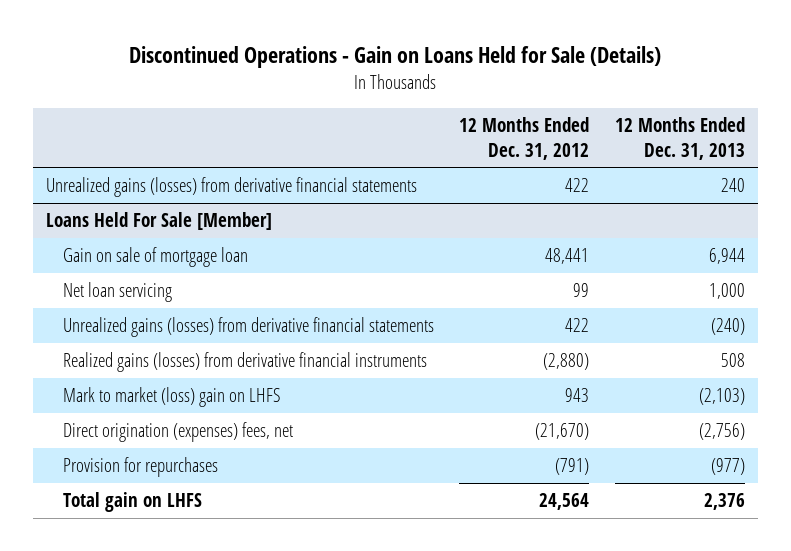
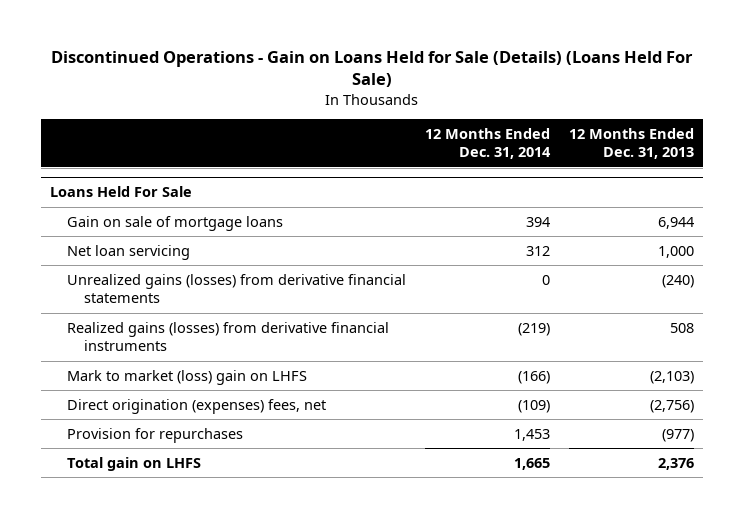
[129,46,662,69] Discontinued Operations - Gain on Loans Held for Sale (Details) -> [50,51,693,88] Discontinued Operations - Gain on Loans Held for Sale (Details) (Loans Held For Sale)
[459,117,590,160] 12 Months Ended Dec. 31, 2012 -> none
none -> [424,127,551,160] 12 Months Ended Dec. 31, 2014
[46,177,418,198] Unrealized gains (losses) from derivative financial statements -> none
[46,212,273,231] Loans Held For Sale [Member] -> [50,186,193,198] Loans Held For Sale
[62,247,248,268] Gain on sale of mortgage loan -> [66,215,283,231] Gain on sale of mortgage loans

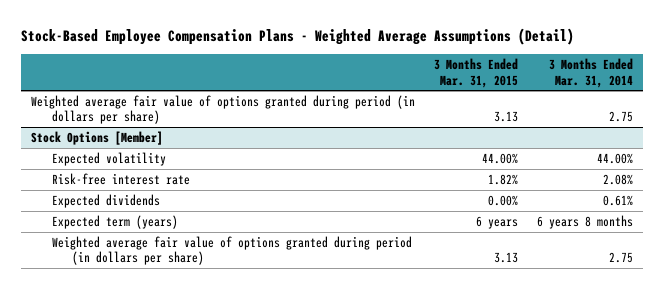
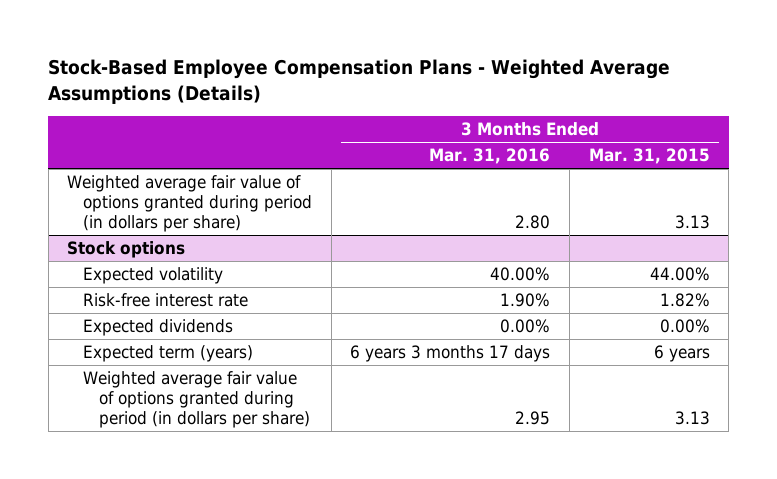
[21,28,575,46] Stock-Based Employee Compensation Plans - Weighted Average Assumptions (Detail) -> [48,58,671,104] Stock-Based Employee Compensation Plans - Weighted Average Assumptions (Details)
[549,58,634,88] 3 Months Ended Mar. 31, 2014 -> none
none -> [429,148,551,165] Mar. 31, 2016
[30,130,163,145] Stock Options [Member] -> [67,241,186,259] Stock options

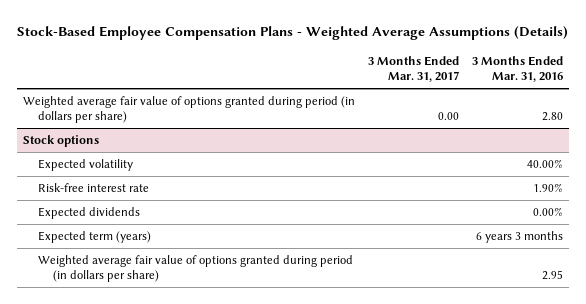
[588,148,710,165] Mar. 31, 2015 -> none
none -> [367,55,459,83] 3 Months Ended Mar. 31, 2017
[350,345,551,363] 6 years 3 months 17 days -> [475,231,563,244] 6 years 3 months

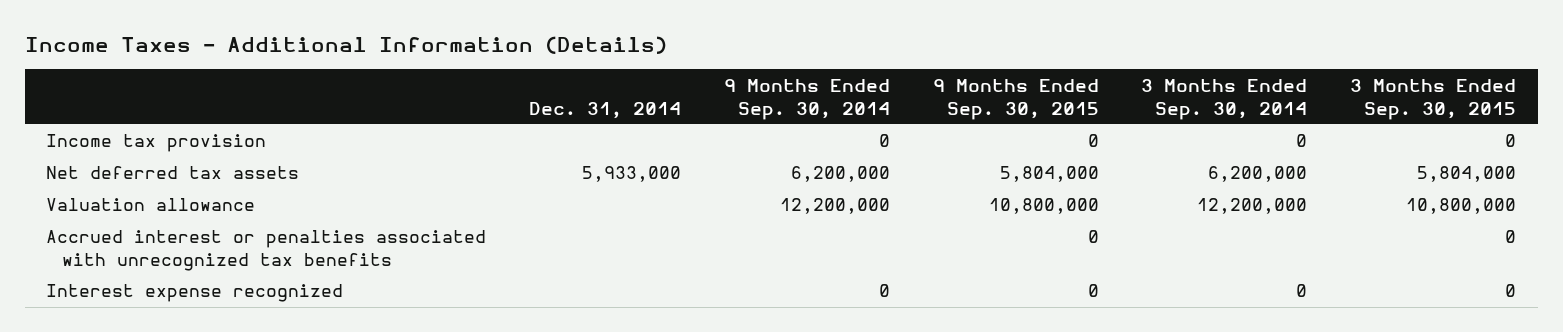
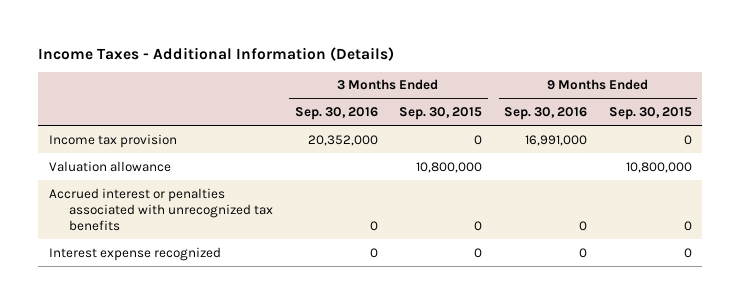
[529,101,682,119] Dec. 31, 2014 -> none
[723,78,890,120] 9 Months Ended Sep. 30, 2014 -> none
[1141,78,1308,120] 3 Months Ended Sep. 30, 2014 -> none
none -> [294,106,378,120] Sep. 30, 2016
none -> [503,106,587,120] Sep. 30, 2016
[46,166,300,180] Net deferred tax assets -> none

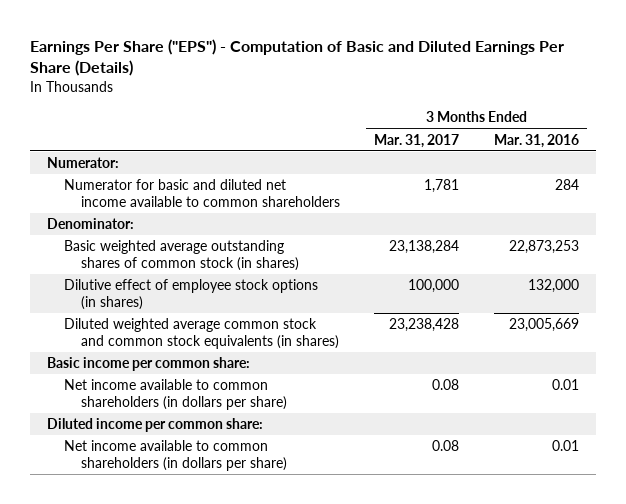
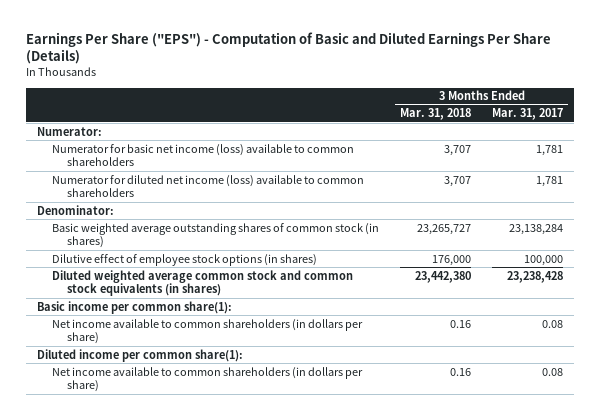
[493,133,579,148] Mar. 31, 2016 -> none
none -> [400,108,472,121] Mar. 31, 2018
[64,179,340,208] Numerator for basic and diluted net income available to common shareholders -> [52,143,355,167] Numerator for basic net income (loss) available to common shareholders
none -> [52,174,365,198] Numerator for diluted net income (loss) available to common shareholders
[47,357,251,372] Basic income per common share: -> [36,300,232,314] Basic income per common share(1):
[47,418,264,433] Diluted income per common share: -> [36,348,243,362] Diluted income per common share(1):

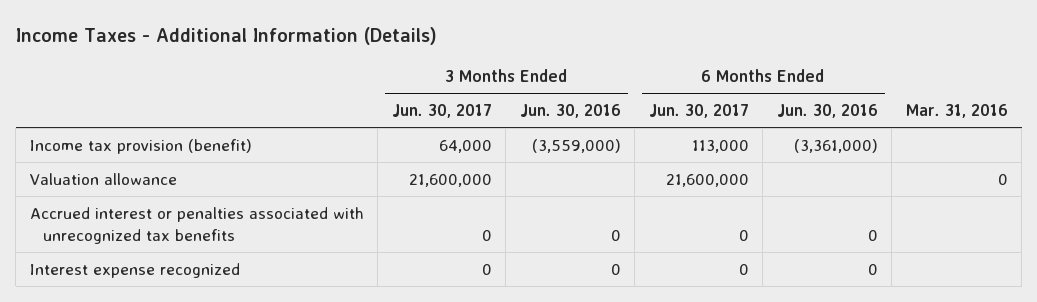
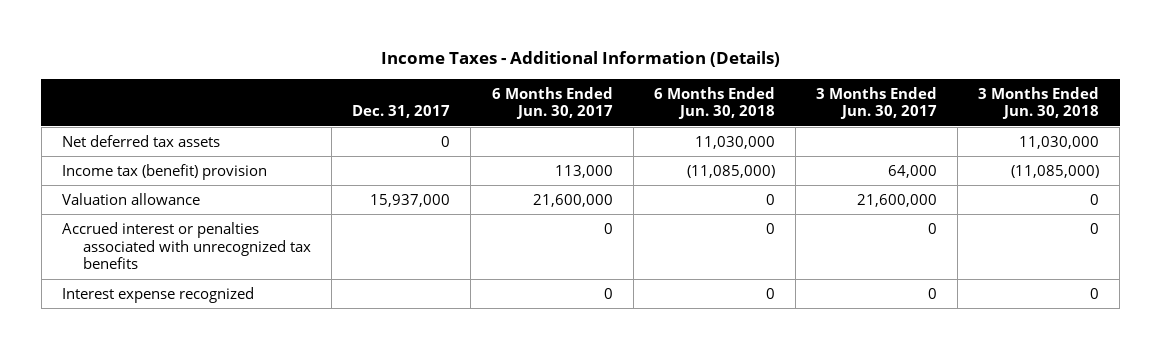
[519,103,621,118] Jun. 30, 2016 -> none
[776,103,878,118] Jun. 30, 2016 -> none
[905,103,1008,118] Mar. 31, 2016 -> none
none -> [352,105,451,119] Dec. 31, 2017
none -> [653,86,775,120] 6 Months Ended Jun. 30, 2018
none -> [977,86,1099,120] 3 Months Ended Jun. 30, 2018
none -> [61,134,220,147] Net deferred tax assets
[29,138,252,154] Income tax provision (benefit) -> [61,163,267,180] Income tax (benefit) provision

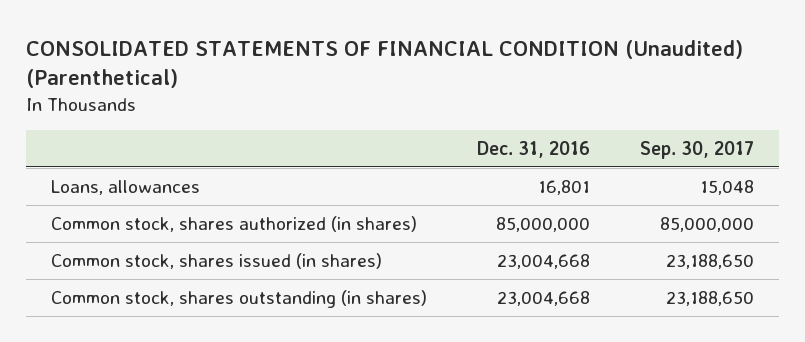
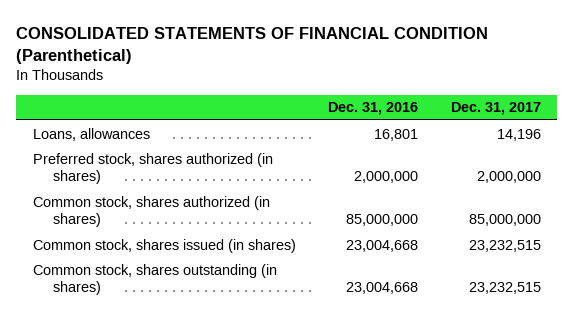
[25,39,743,89] CONSOLIDATED STATEMENTS OF FINANCIAL CONDITION (Unaudited) (Parenthetical) -> [16,26,489,65] CONSOLIDATED STATEMENTS OF FINANCIAL CONDITION (Parenthetical)
[639,140,754,159] Sep. 30, 2017 -> none
none -> [450,102,541,116] Dec. 31, 2017
none -> [32,152,273,185] Preferred stock, shares authorized (in shares)

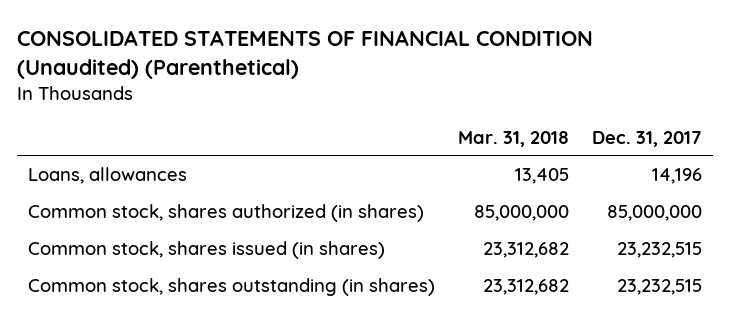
[16,26,489,65] CONSOLIDATED STATEMENTS OF FINANCIAL CONDITION (Parenthetical) -> [16,29,593,79] CONSOLIDATED STATEMENTS OF FINANCIAL CONDITION (Unaudited) (Parenthetical)
[328,102,419,116] Dec. 31, 2016 -> none
none -> [458,130,570,147] Mar. 31, 2018
[32,152,273,185] Preferred stock, shares authorized (in shares) -> none

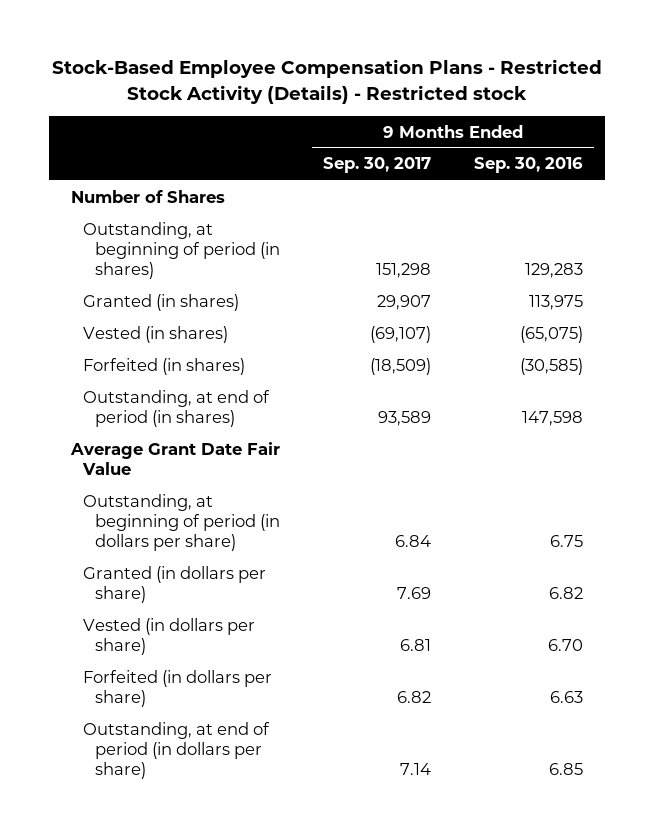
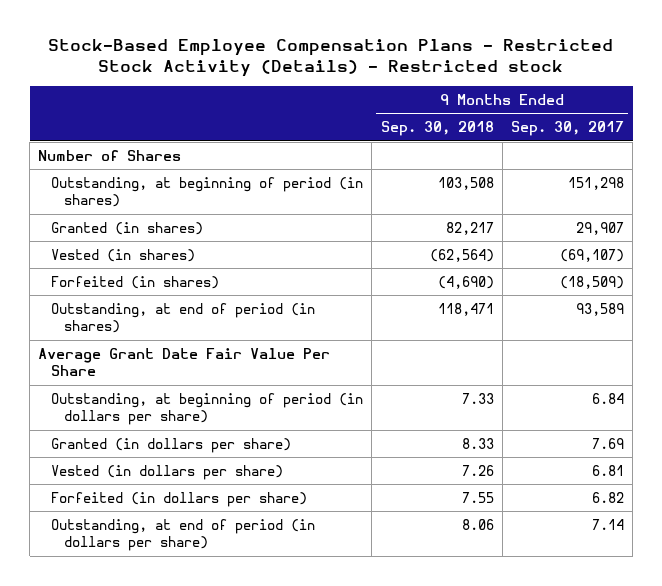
[474,157,584,174] Sep. 30, 2016 -> none
none -> [380,121,494,137] Sep. 30, 2018
[69,441,280,475] Average Grant Date Fair Value -> [38,347,331,377] Average Grant Date Fair Value Per Share

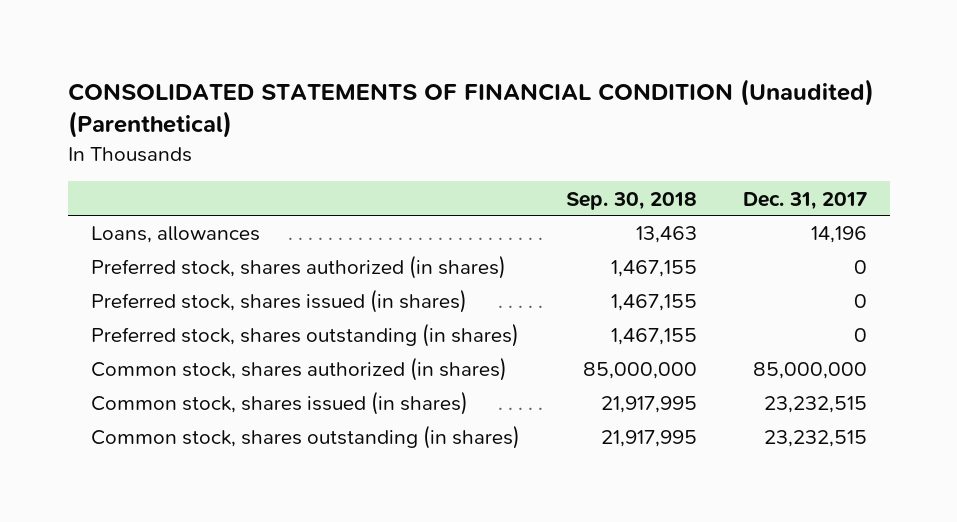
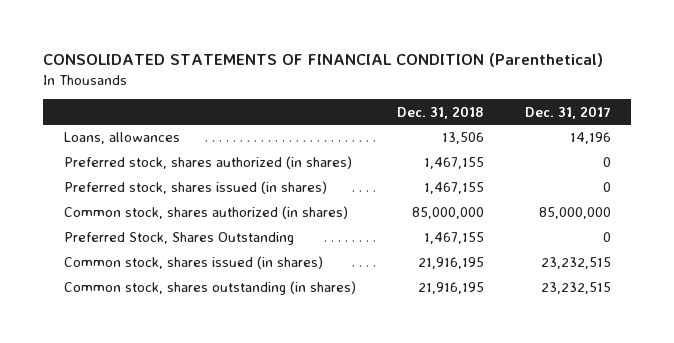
[67,78,874,139] CONSOLIDATED STATEMENTS OF FINANCIAL CONDITION (Unaudited) (Parenthetical) -> [42,53,603,68] CONSOLIDATED STATEMENTS OF FINANCIAL CONDITION (Parenthetical)
[565,191,697,210] Sep. 30, 2018 -> none
none -> [396,105,484,119] Dec. 31, 2018
[90,323,519,348] Preferred stock, shares outstanding (in shares) -> none
none -> [63,232,294,246] Preferred Stock, Shares Outstanding

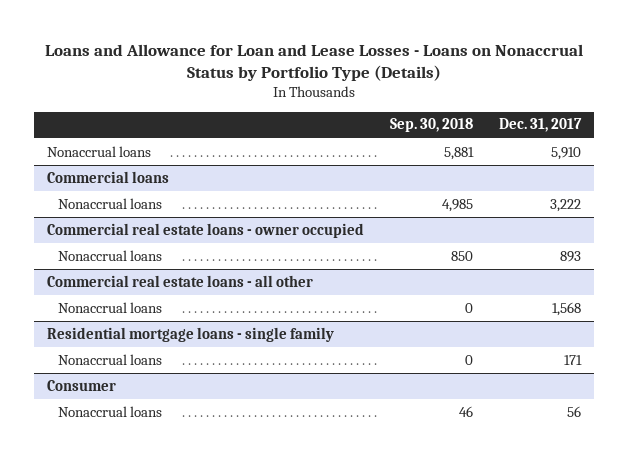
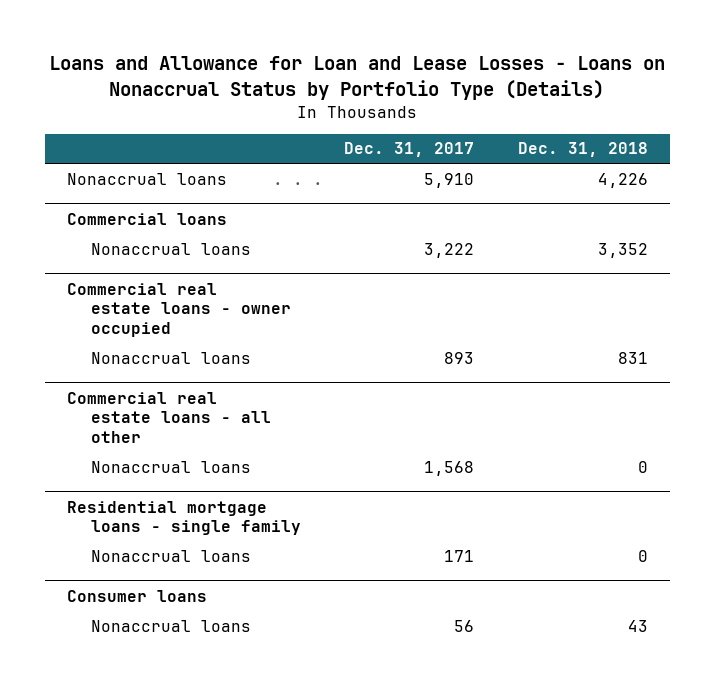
[389,118,473,133] Sep. 30, 2018 -> none
none -> [517,142,648,158] Dec. 31, 2018
[46,379,116,391] Consumer -> [67,589,208,602] Consumer loans

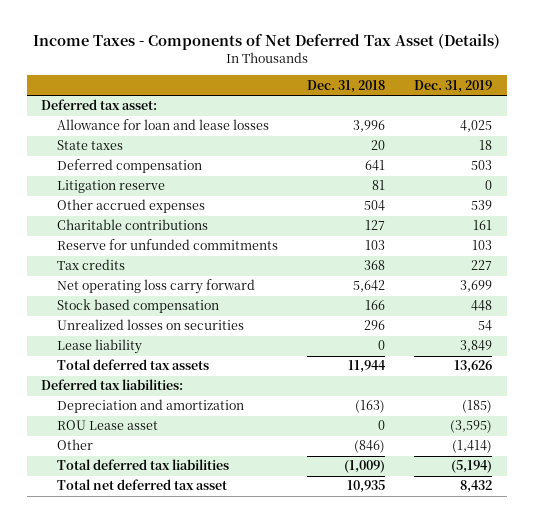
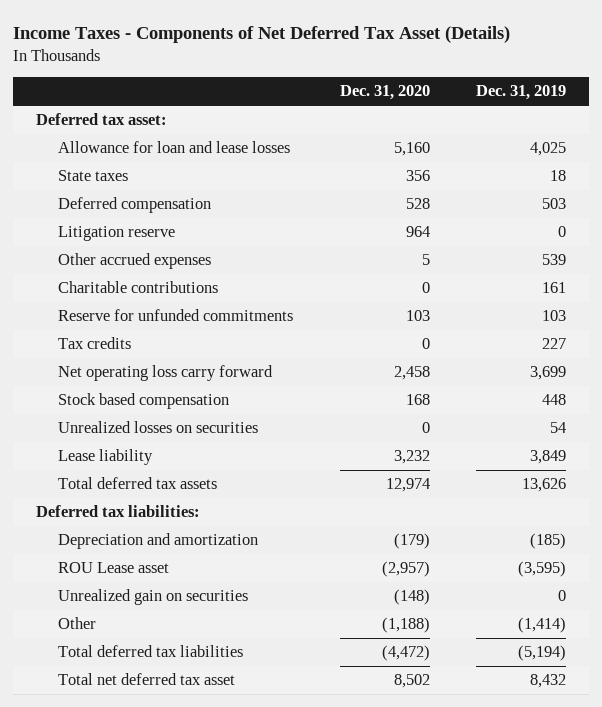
[307,79,386,93] Dec. 31, 2018 -> none
none -> [339,85,430,101] Dec. 31, 2020
none -> [58,589,249,606] Unrealized gain on securities

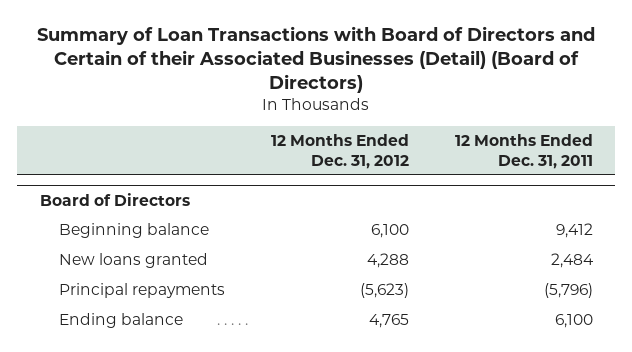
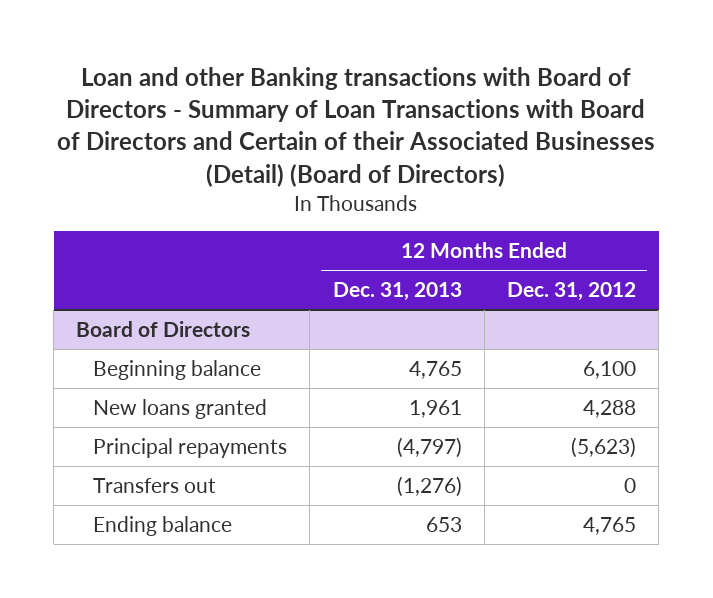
[37,26,596,94] Summary of Loan Transactions with Board of Directors and Certain of their Associated Businesses (Detail) (Board of Directors) -> [57,66,656,187] Loan and other Banking transactions with Board of Directors - Summary of Loan Transactions with Board of Directors and Certain of their Associated Businesses (Detail) (Board of Directors)
[454,134,593,169] 12 Months Ended Dec. 31, 2011 -> none
none -> [332,282,462,302] Dec. 31, 2013
none -> [93,477,217,493] Transfers out

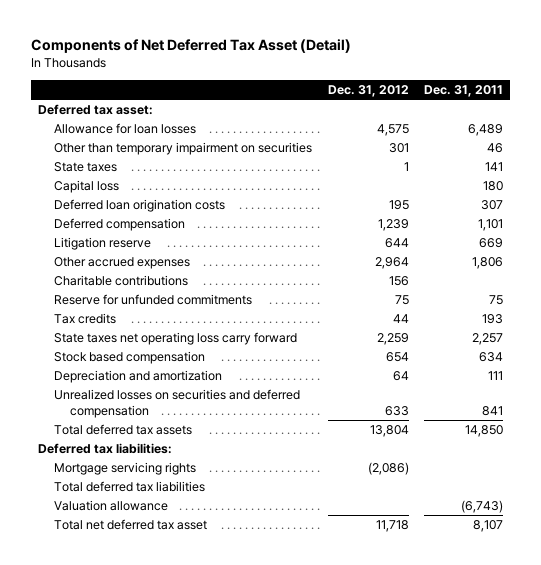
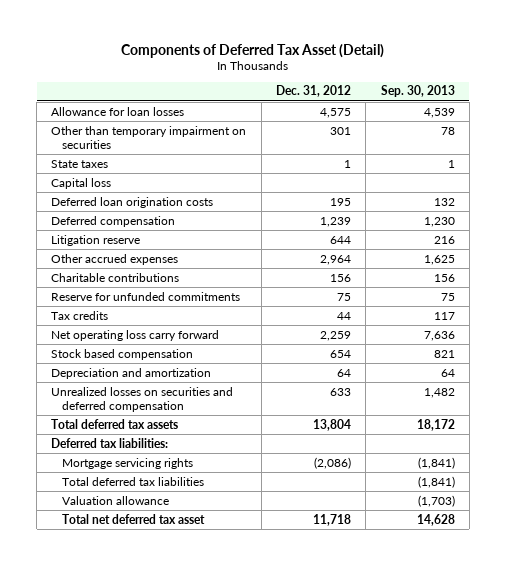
[30,39,351,54] Components of Net Deferred Tax Asset (Detail) -> [120,43,384,58] Components of Deferred Tax Asset (Detail)
[423,84,503,97] Dec. 31, 2011 -> none
none -> [380,85,455,98] Sep. 30, 2013
[38,104,154,116] Deferred tax asset: -> none
[54,332,298,346] State taxes net operating loss carry forward -> [51,329,220,341] Net operating loss carry forward

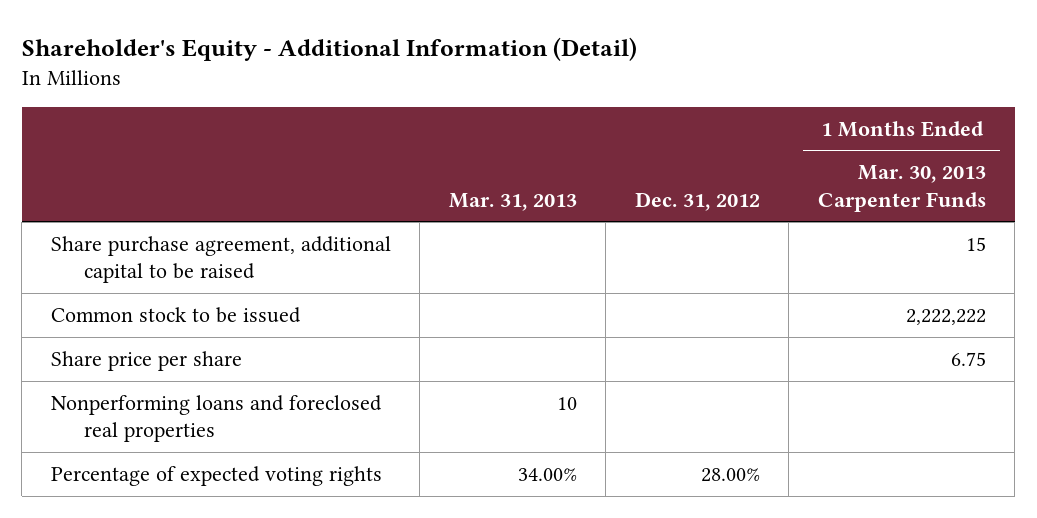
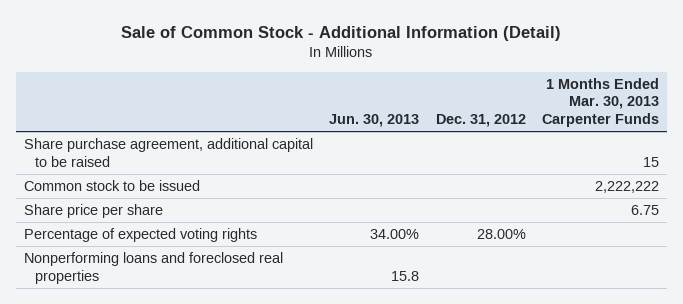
[21,36,637,61] Shareholder's Equity - Additional Information (Detail) -> [121,26,562,42] Sale of Common Stock - Additional Information (Detail)
[448,192,577,211] Mar. 31, 2013 -> none
none -> [329,113,420,127] Jun. 30, 2013
[50,394,382,443] Nonperforming loans and foreclosed real properties -> [24,252,284,284] Nonperforming loans and foreclosed real properties

